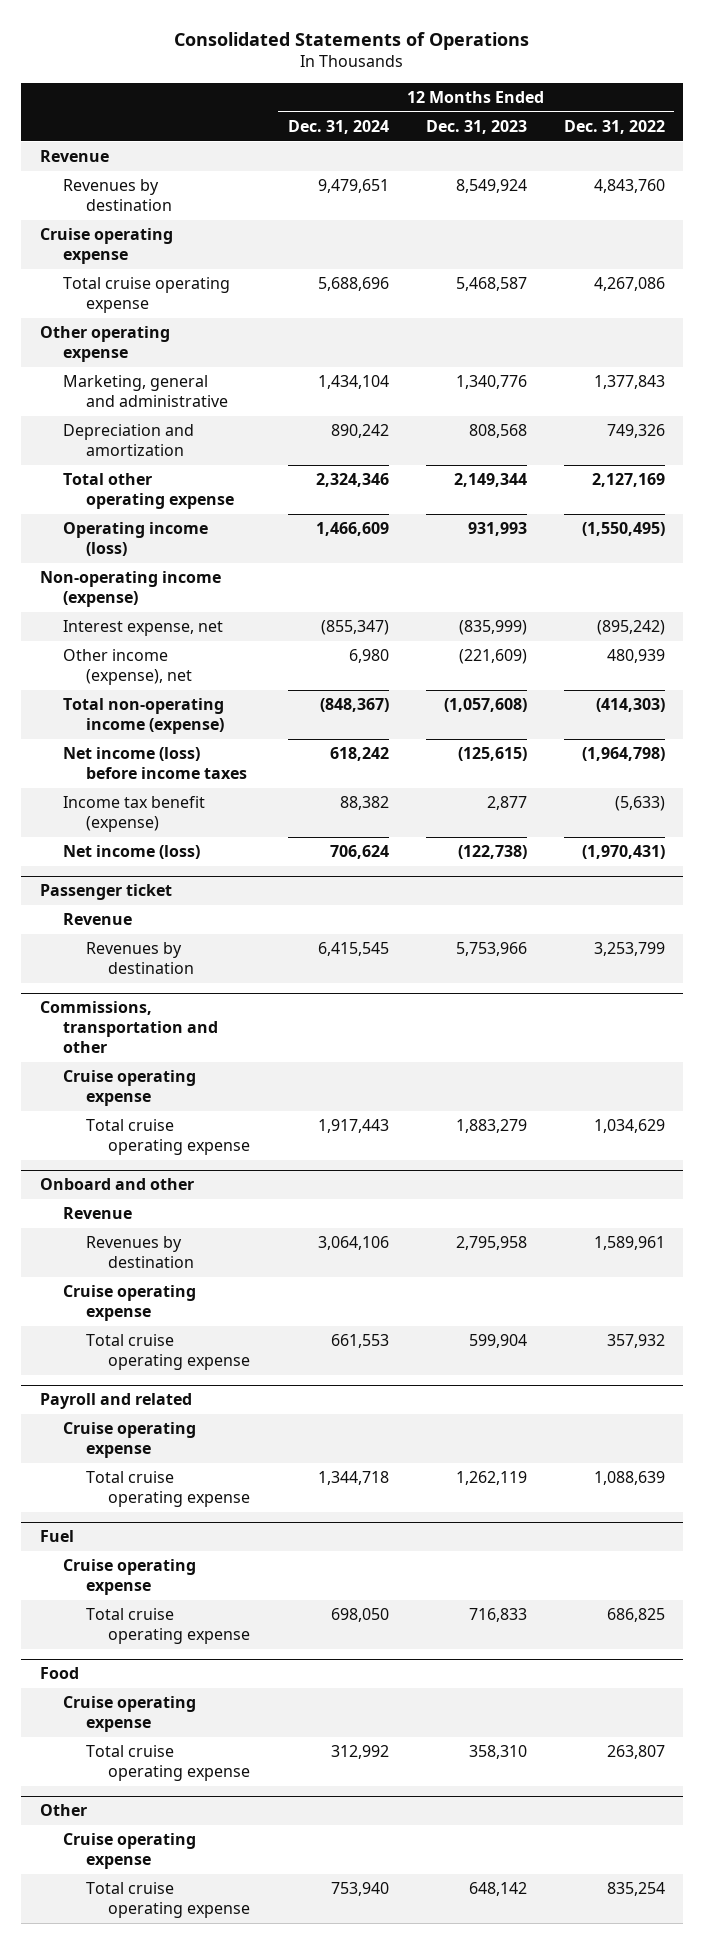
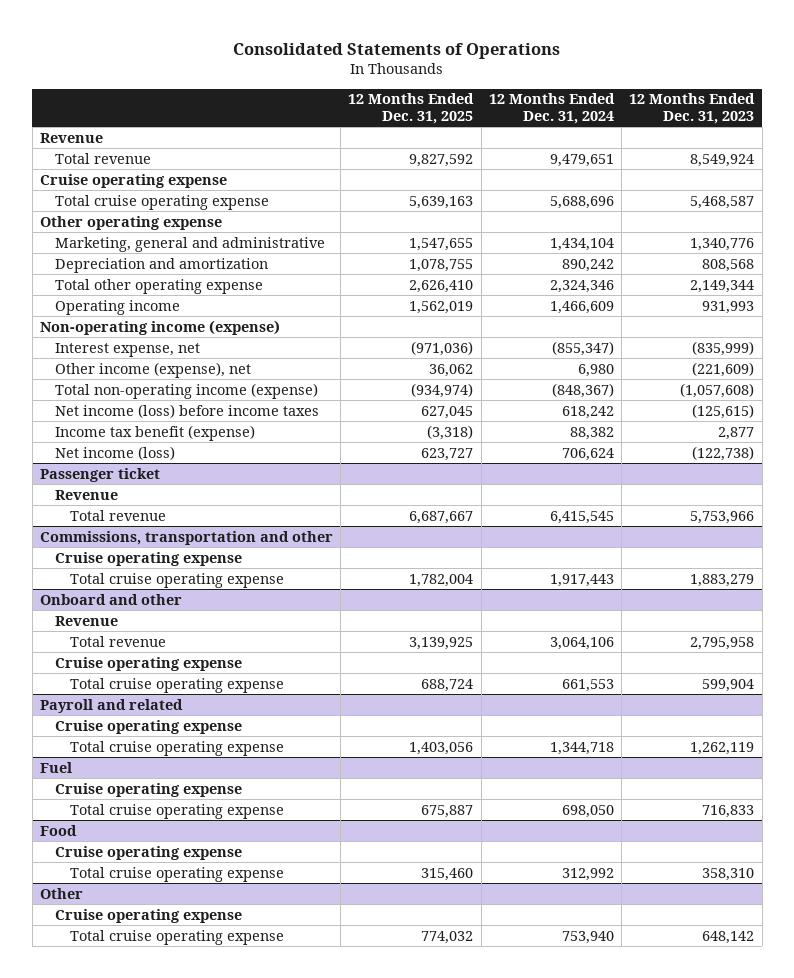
[563,119,665,134] Dec. 31, 2022 -> none
none -> [348,93,475,125] 12 Months Ended Dec. 31, 2025
[62,179,172,212] Revenues by destination -> [54,152,151,164] Total revenue
[62,522,208,557] Operating income (loss) -> [54,299,180,315] Operating income
[85,942,195,975] Revenues by destination -> [69,509,166,521] Total revenue
[85,1236,195,1269] Revenues by destination -> [69,635,166,647] Total revenue

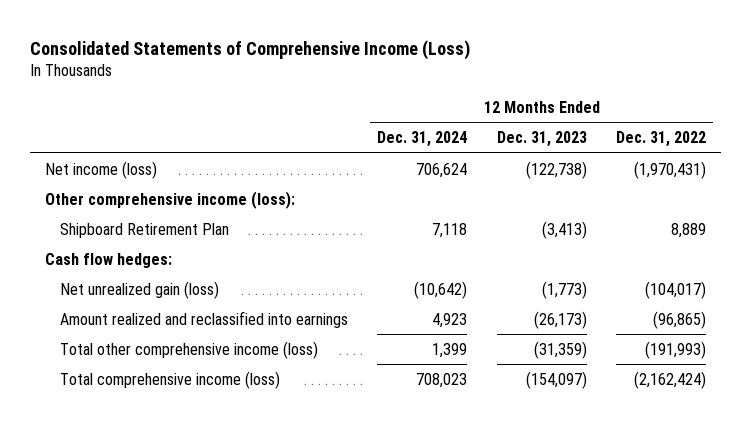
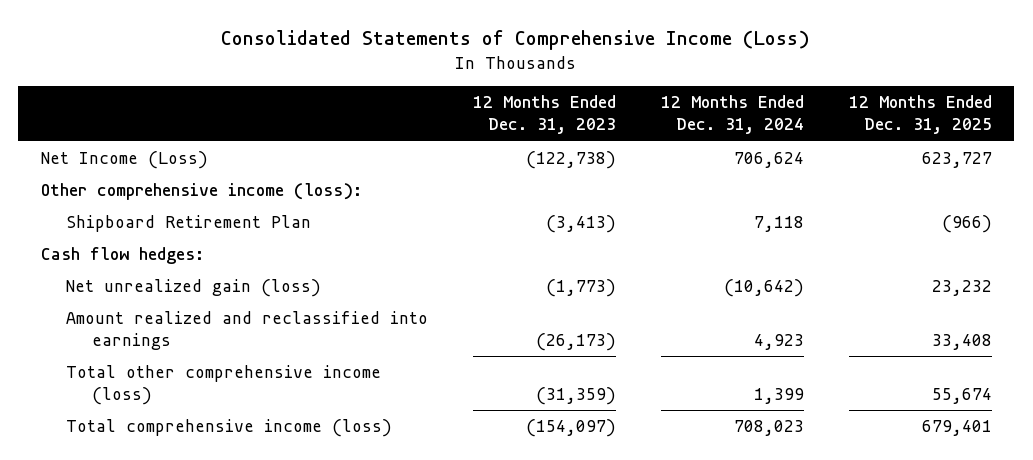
[615,131,706,148] Dec. 31, 2022 -> none
none -> [848,95,992,135] 12 Months Ended Dec. 31, 2025
[44,160,157,179] Net income (loss) -> [40,151,208,170] Net Income (Loss)

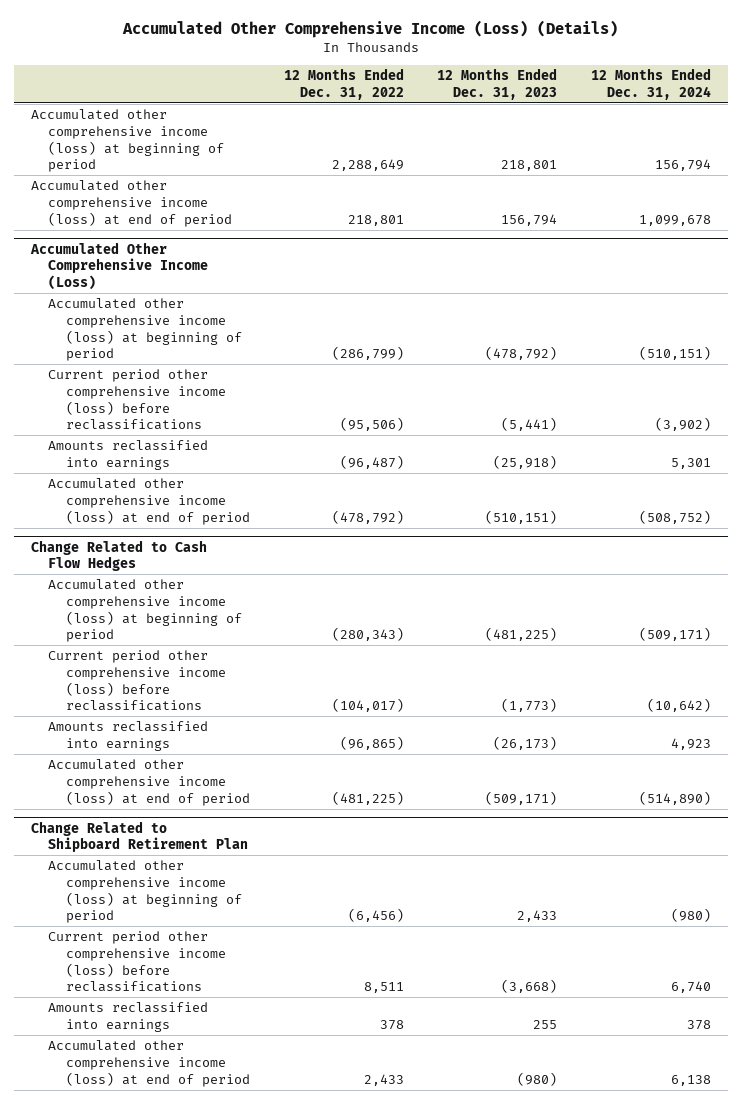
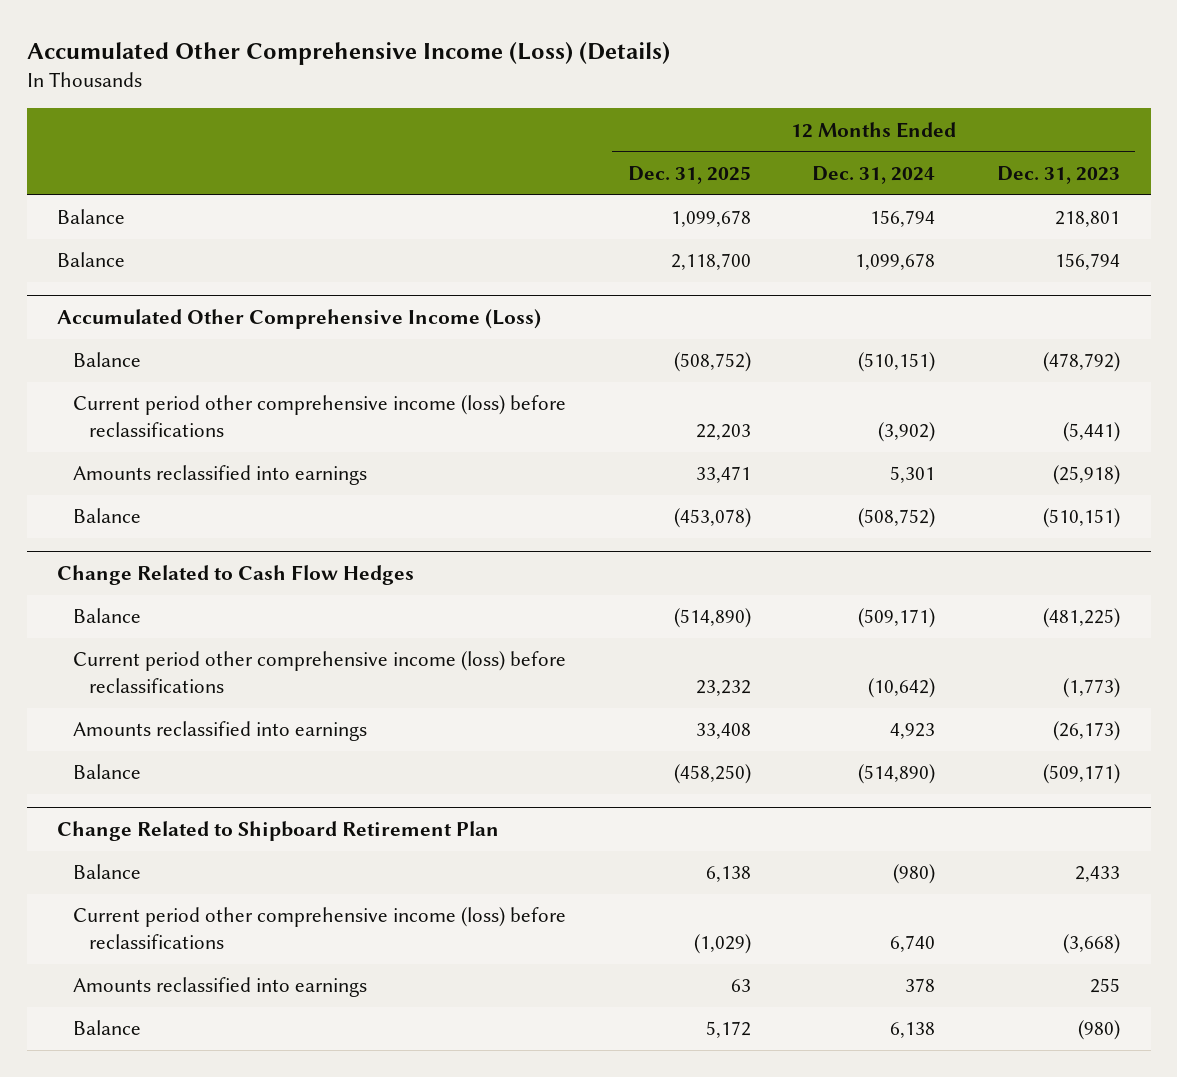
[283,68,404,100] 12 Months Ended Dec. 31, 2022 -> none
none -> [627,165,751,184] Dec. 31, 2025
[30,109,225,173] Accumulated other comprehensive income (loss) at beginning of period -> [57,209,126,225] Balance
[30,180,233,227] Accumulated other comprehensive income (loss) at end of period -> [57,252,126,268] Balance
[48,298,242,362] Accumulated other comprehensive income (loss) at beginning of period -> [73,352,142,368] Balance
[48,478,250,525] Accumulated other comprehensive income (loss) at end of period -> [73,508,142,524] Balance
[48,579,242,643] Accumulated other comprehensive income (loss) at beginning of period -> [73,608,142,624] Balance
[48,759,250,806] Accumulated other comprehensive income (loss) at end of period -> [73,764,142,780] Balance
[48,860,242,924] Accumulated other comprehensive income (loss) at beginning of period -> [73,864,142,880] Balance
[48,1040,250,1087] Accumulated other comprehensive income (loss) at end of period -> [73,1020,142,1036] Balance

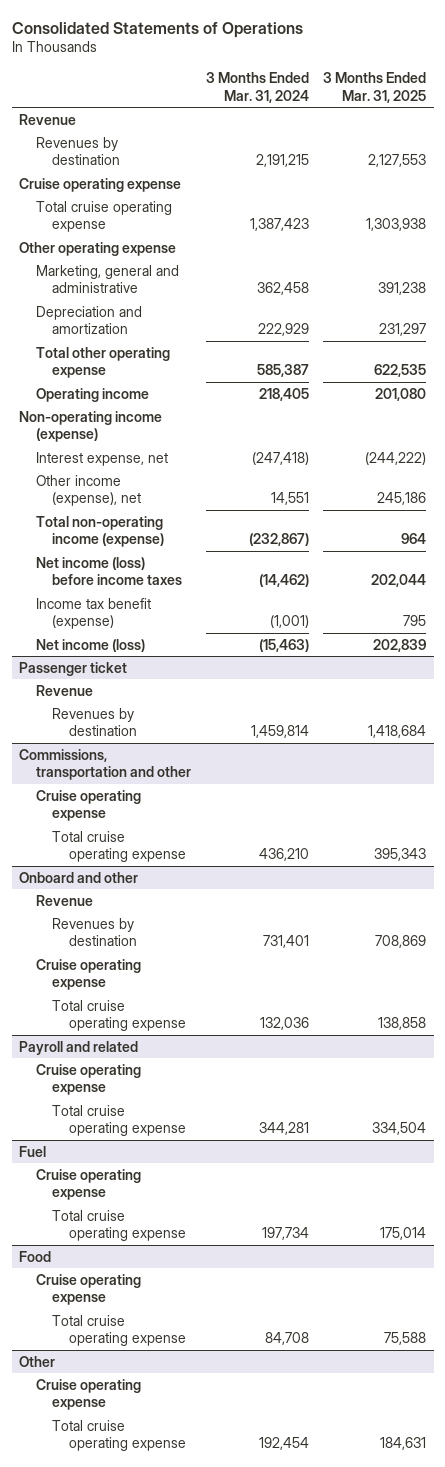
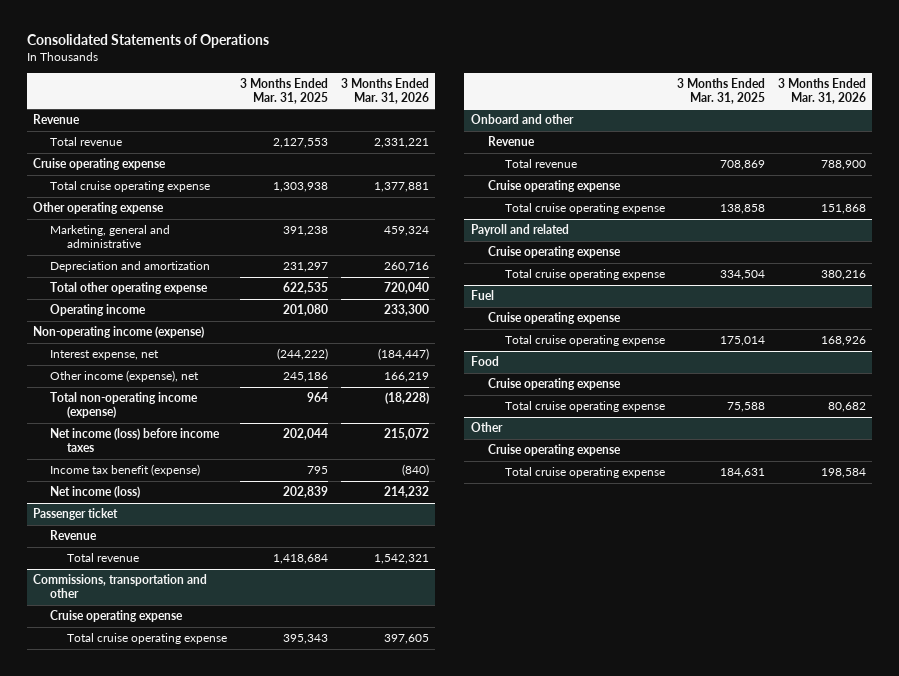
[205,72,309,103] 3 Months Ended Mar. 31, 2024 -> none
none -> [340,77,429,104] 3 Months Ended Mar. 31, 2026
[35,136,121,166] Revenues by destination -> [50,137,123,147] Total revenue
[52,707,138,737] Revenues by destination -> [67,553,140,563] Total revenue
[52,917,138,947] Revenues by destination -> [504,159,577,169] Total revenue

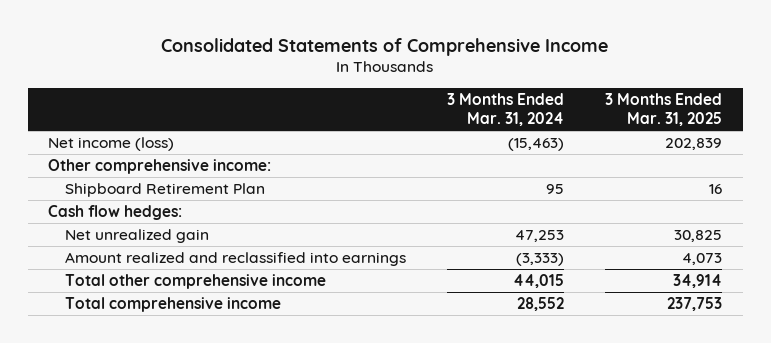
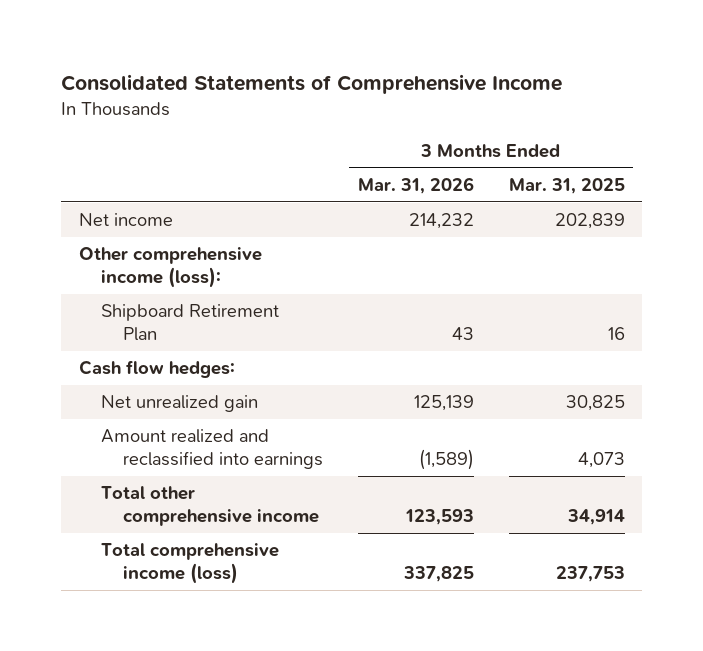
[447,92,565,127] 3 Months Ended Mar. 31, 2024 -> none
none -> [357,176,474,194] Mar. 31, 2026
[48,136,175,151] Net income (loss) -> [78,213,173,227] Net income
[48,158,272,174] Other comprehensive income: -> [78,247,262,288] Other comprehensive income (loss):
[65,296,282,312] Total comprehensive income -> [100,543,279,584] Total comprehensive income (loss)

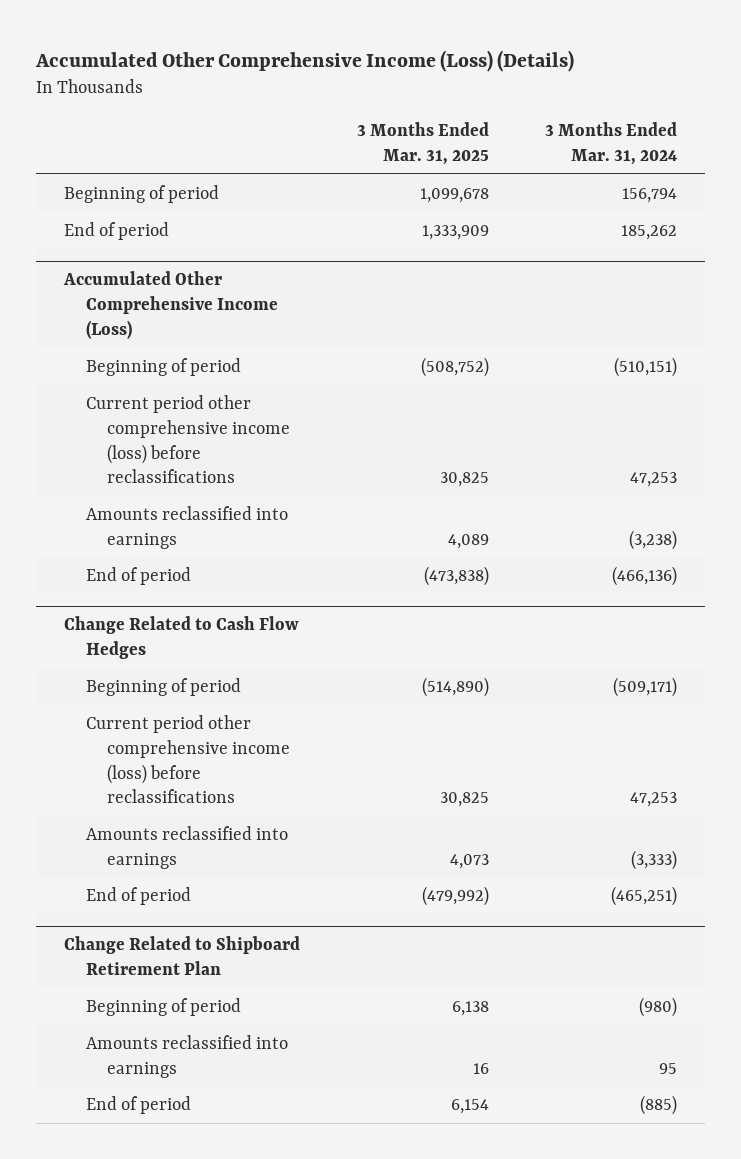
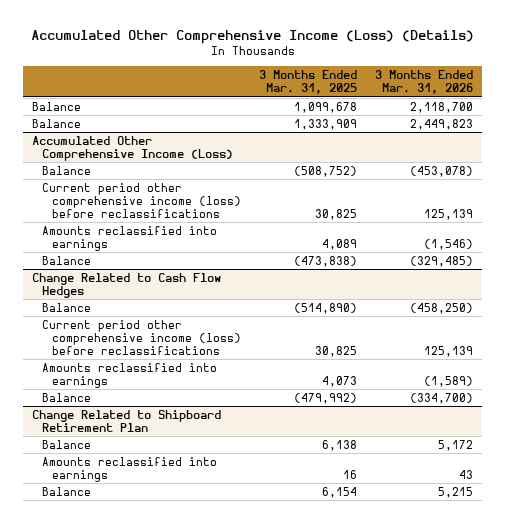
[544,122,677,166] 3 Months Ended Mar. 31, 2024 -> none
none -> [374,70,473,95] 3 Months Ended Mar. 31, 2026
[64,184,220,203] Beginning of period -> [32,101,82,111] Balance
[64,221,170,240] End of period -> [32,118,82,128] Balance
[85,357,241,376] Beginning of period -> [42,165,92,175] Balance
[85,566,191,585] End of period -> [42,255,92,265] Balance
[85,677,241,696] Beginning of period -> [42,302,92,312] Balance
[85,886,191,905] End of period -> [42,392,92,402] Balance
[85,997,241,1016] Beginning of period -> [42,439,92,449] Balance
[85,1095,191,1114] End of period -> [42,486,92,496] Balance

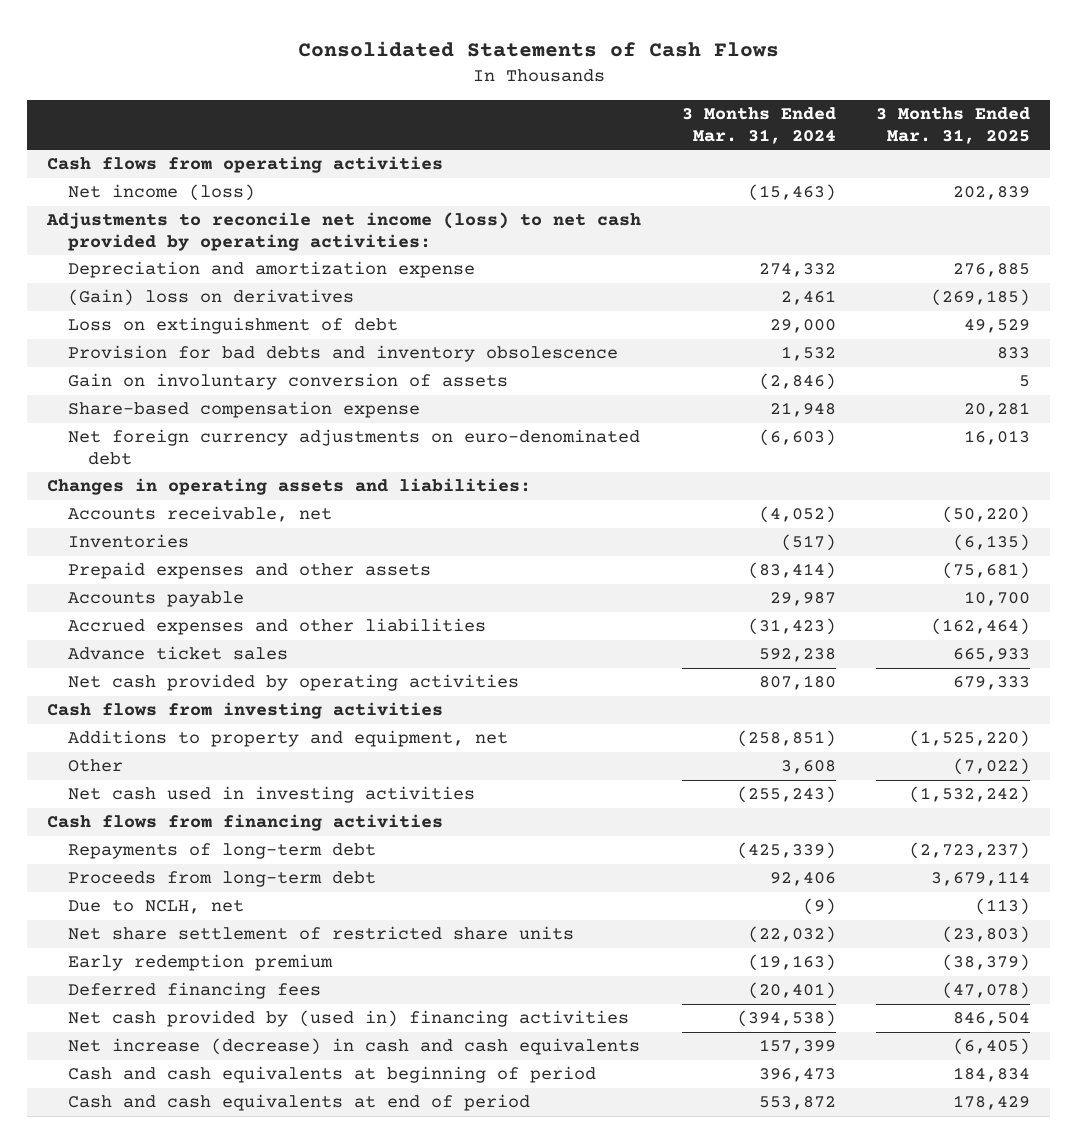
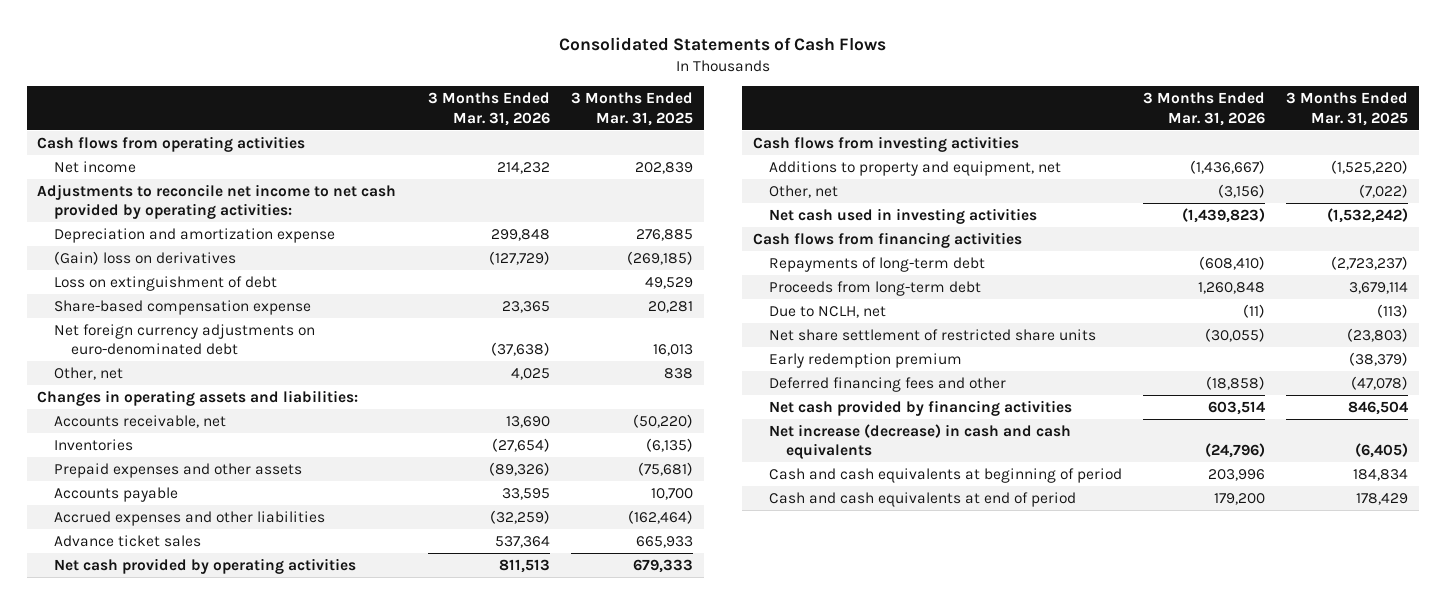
[681,106,836,144] 3 Months Ended Mar. 31, 2024 -> none
none -> [428,92,551,126] 3 Months Ended Mar. 31, 2026
[67,184,255,202] Net income (loss) -> [54,160,137,173] Net income
[46,212,642,251] Adjustments to reconcile net income (loss) to net cash provided by operating activities: -> [37,183,397,220] Adjustments to reconcile net income to net cash provided by operating activities:
[67,345,618,363] Provision for bad debts and inventory obsolescence -> none
[67,373,508,391] Gain on involuntary conversion of assets -> none
none -> [54,366,124,380] Other, net
[67,759,123,773] Other -> [769,184,839,198] Other, net
[67,982,321,1000] Deferred financing fees -> [769,376,1007,392] Deferred financing fees and other
[67,1010,629,1028] Net cash provided by (used in) financing activities -> [769,399,1073,416] Net cash provided by financing activities

